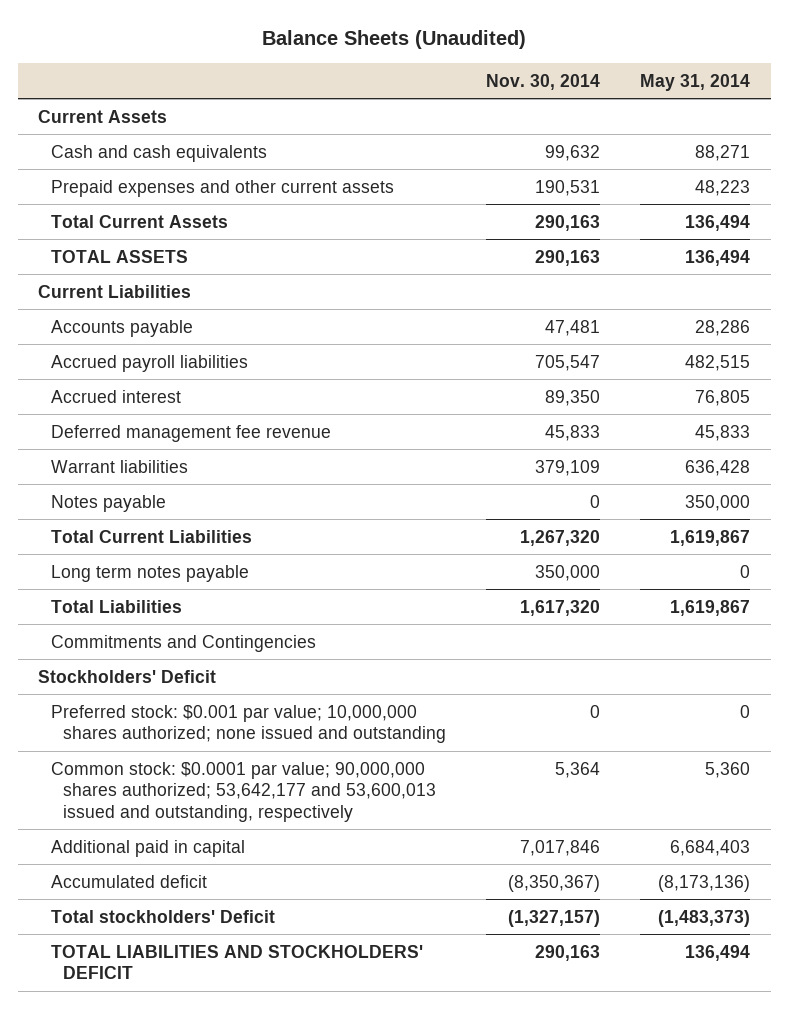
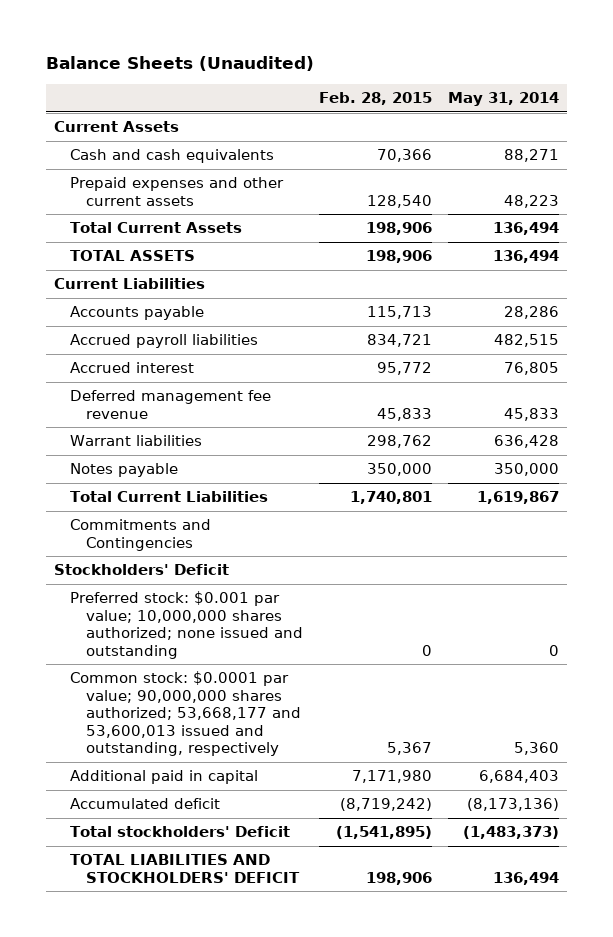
[486,73,601,90] Nov. 30, 2014 -> none
none -> [318,92,432,106] Feb. 28, 2015
[50,564,249,582] Long term notes payable -> none
[50,599,182,613] Total Liabilities -> none
[50,761,437,822] Common stock: $0.0001 par value; 90,000,000 shares authorized; 53,642,177 and 53,600,013 issued and outstanding, respectively -> [70,671,301,757] Common stock: $0.0001 par value; 90,000,000 shares authorized; 53,668,177 and 53,600,013 issued and outstanding, respectively

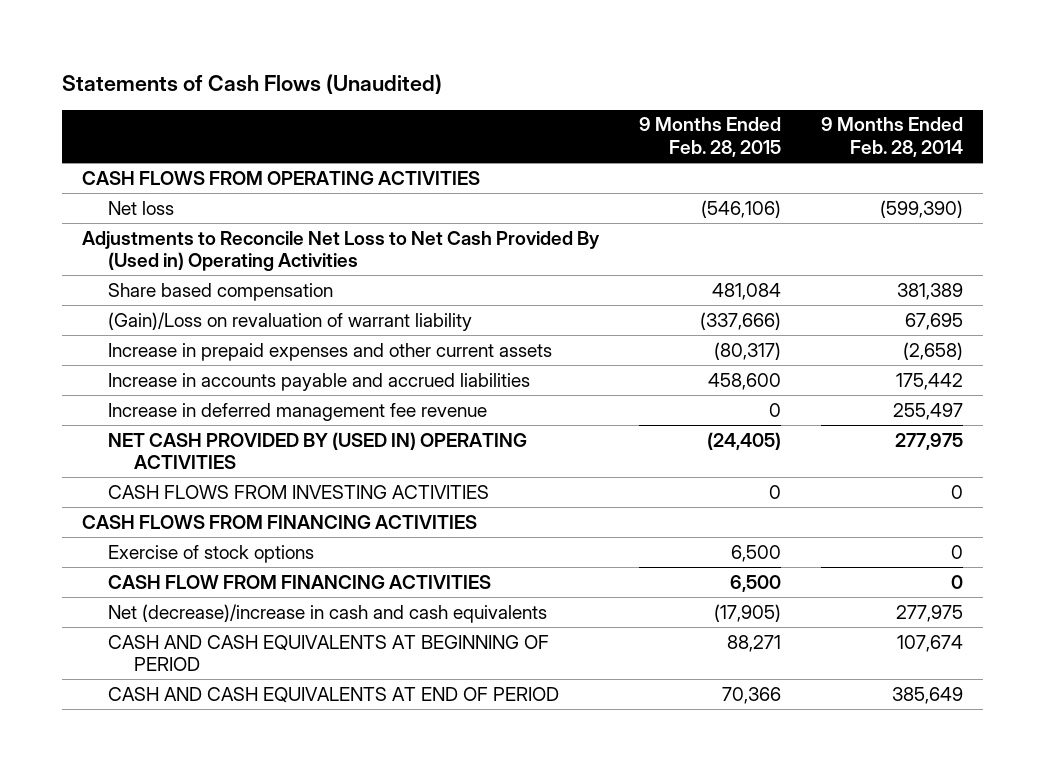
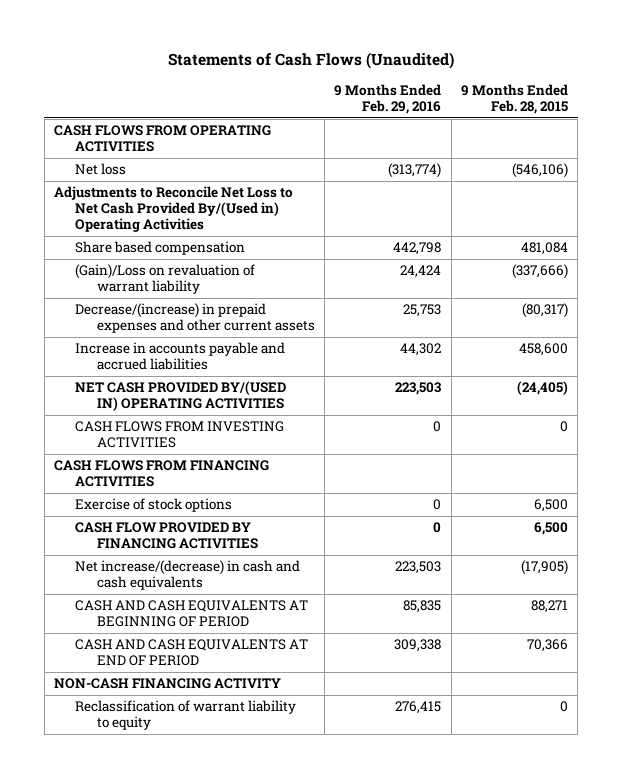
[821,117,964,158] 9 Months Ended Feb. 28, 2014 -> none
none -> [334,84,442,115] 9 Months Ended Feb. 29, 2016
[81,230,600,272] Adjustments to Reconcile Net Loss to Net Cash Provided By (Used in) Operating Activities -> [54,186,294,233] Adjustments to Reconcile Net Loss to Net Cash Provided By/(Used in) Operating Activities
[107,342,552,361] Increase in prepaid expenses and other current assets -> [75,303,315,334] Decrease/(increase) in prepaid expenses and other current assets
[107,402,487,421] Increase in deferred management fee revenue -> none
[107,431,527,470] NET CASH PROVIDED BY (USED IN) OPERATING ACTIVITIES -> [75,381,287,412] NET CASH PROVIDED BY/(USED IN) OPERATING ACTIVITIES
[107,574,491,589] CASH FLOW FROM FINANCING ACTIVITIES -> [75,522,258,550] CASH FLOW PROVIDED BY FINANCING ACTIVITIES
[107,603,547,623] Net (decrease)/increase in cash and cash equivalents -> [75,560,301,591] Net increase/(decrease) in cash and cash equivalents
none -> [54,678,282,690] NON-CASH FINANCING ACTIVITY
none -> [75,700,297,731] Reclassification of warrant liability to equity

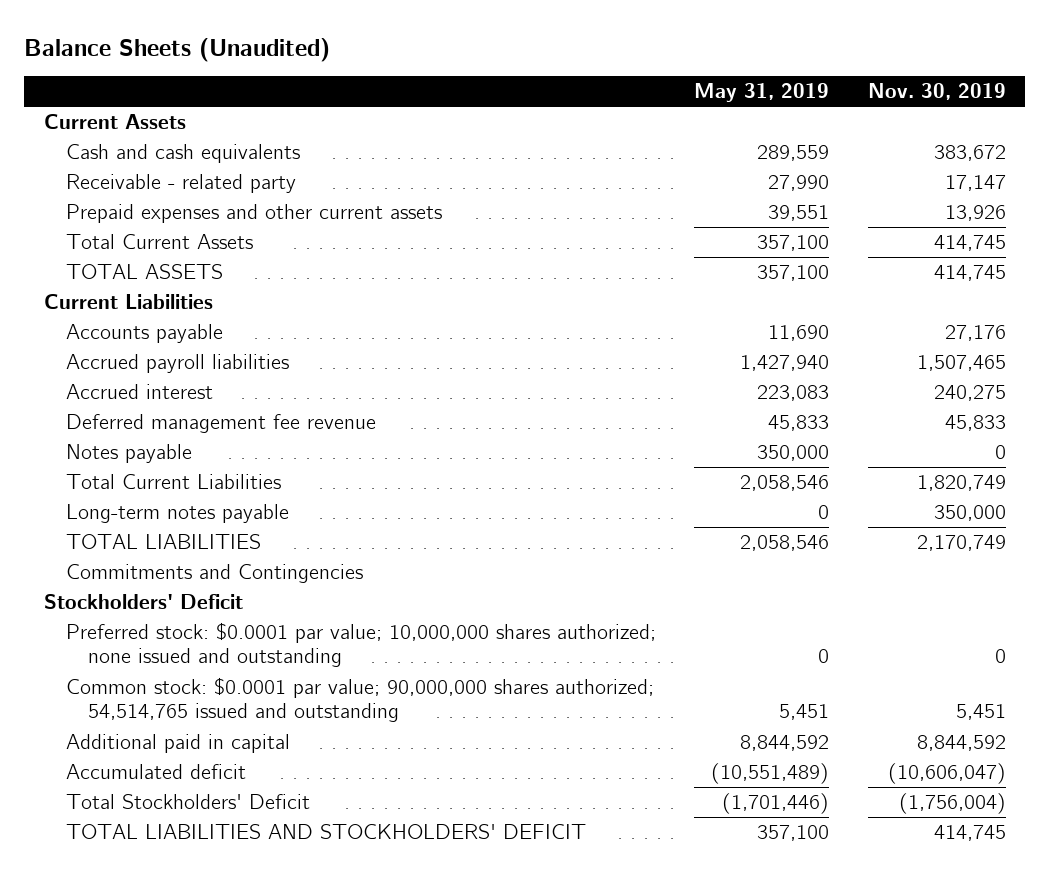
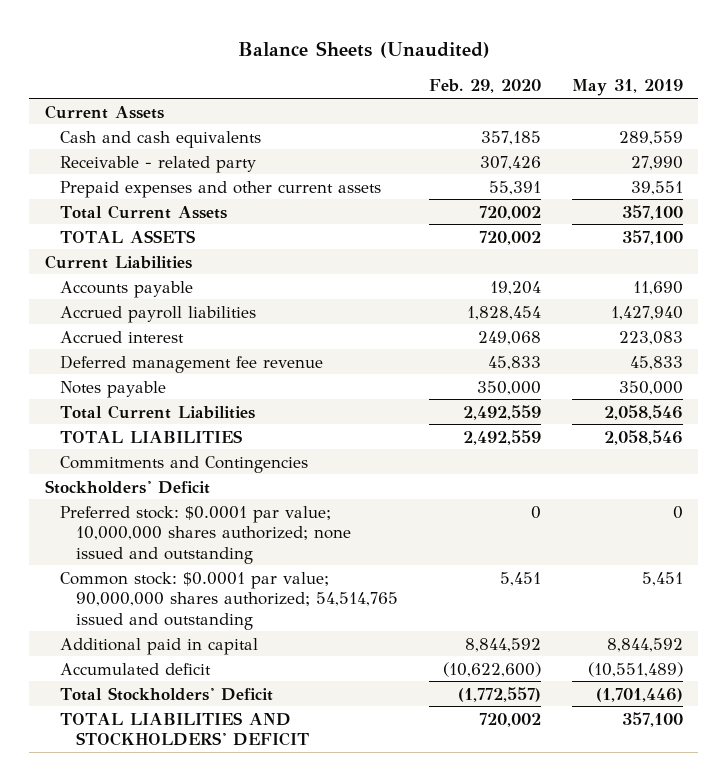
[867,83,1006,101] Nov. 30, 2019 -> none
none -> [428,79,541,94] Feb. 29, 2020
[65,504,289,524] Long-term notes payable -> none

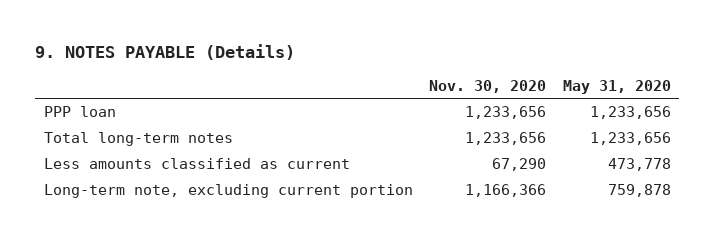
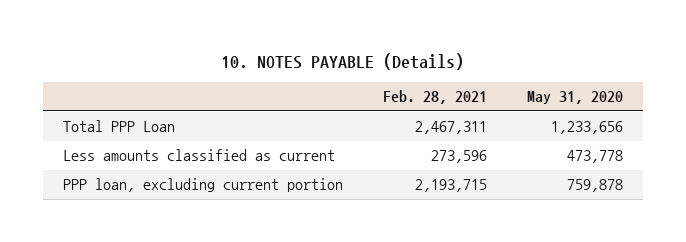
[35,43,296,60] 9. NOTES PAYABLE (Details) -> [220,52,464,70] 10. NOTES PAYABLE (Details)
[429,79,547,93] Nov. 30, 2020 -> none
none -> [382,90,487,105] Feb. 28, 2021
[43,132,233,147] Total long-term notes -> none
[43,106,116,118] PPP loan -> [62,120,175,133] Total PPP Loan
[43,184,413,199] Long-term note, excluding current portion -> [62,178,343,193] PPP loan, excluding current portion

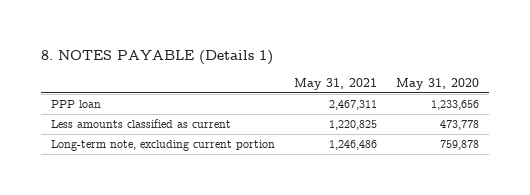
[220,52,464,70] 10. NOTES PAYABLE (Details) -> [41,50,274,66] 8. NOTES PAYABLE (Details 1)
[382,90,487,105] Feb. 28, 2021 -> none
none -> [294,77,378,90] May 31, 2021
[62,120,175,133] Total PPP Loan -> [50,100,101,109] PPP loan
[62,178,343,193] PPP loan, excluding current portion -> [50,140,275,152] Long-term note, excluding current portion

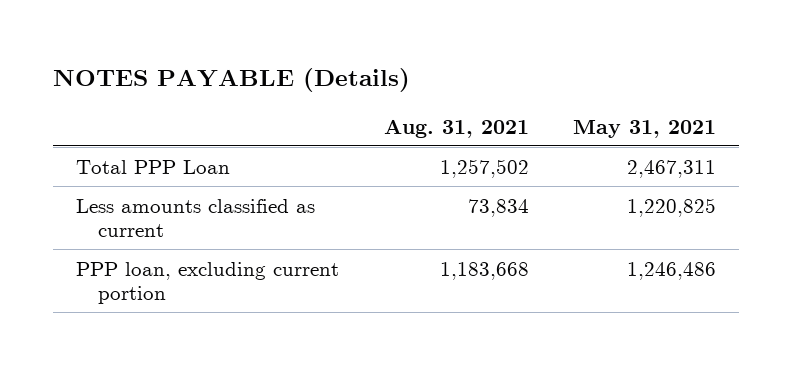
[41,50,274,66] 8. NOTES PAYABLE (Details 1) -> [53,68,411,93] NOTES PAYABLE (Details)
[396,77,480,90] May 31, 2020 -> none
none -> [383,118,529,138] Aug. 31, 2021
[50,100,101,109] PPP loan -> [75,159,230,174] Total PPP Loan
[50,140,275,152] Long-term note, excluding current portion -> [75,261,339,304] PPP loan, excluding current portion

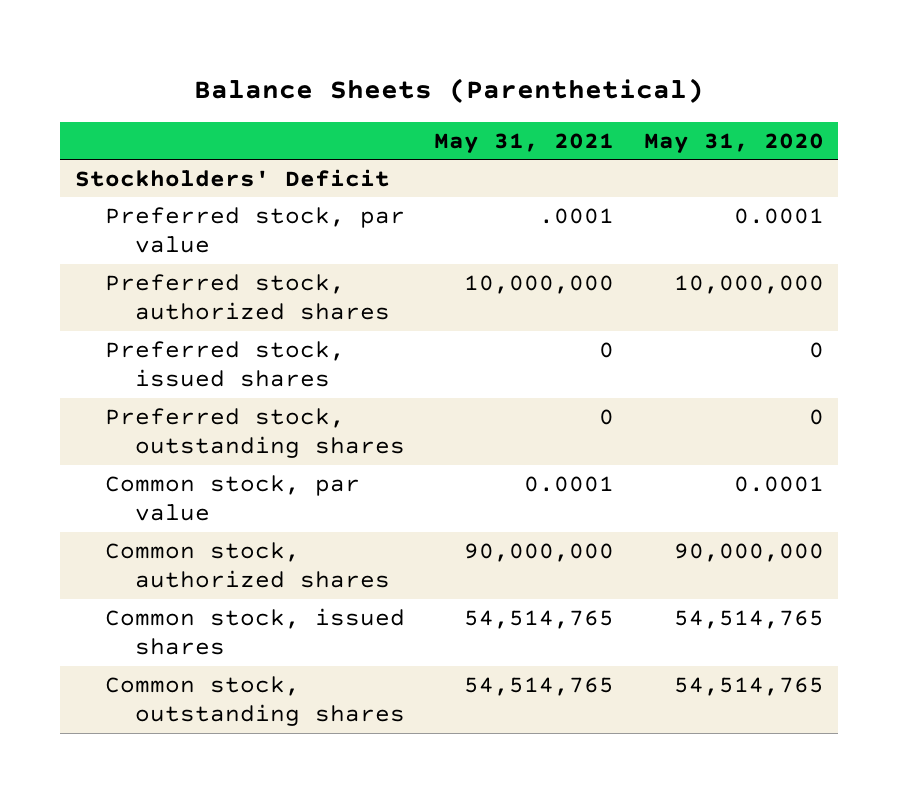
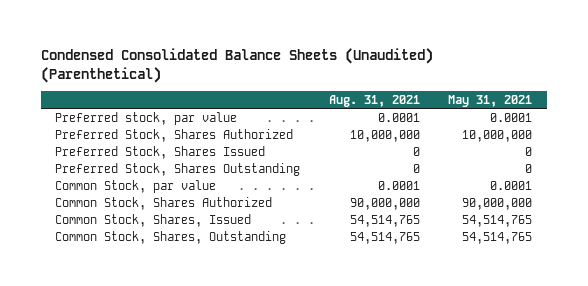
[194,78,705,104] Balance Sheets (Parenthetical) -> [41,47,434,83] Condensed Consolidated Balance Sheets (Unaudited) (Parenthetical)
[643,133,824,154] May 31, 2020 -> none
none -> [328,94,420,107] Aug. 31, 2021
[75,168,391,187] Stockholders' Deficit -> none
[539,207,615,224] .0001 -> [490,112,533,122] 0.0001
[105,273,391,321] Preferred stock, authorized shares -> [55,128,294,142] Preferred Stock, Shares Authorized
[105,340,346,388] Preferred stock, issued shares -> [55,145,266,159] Preferred Stock, Shares Issued
[105,407,406,459] Preferred stock, outstanding shares -> [55,162,301,176] Preferred Stock, Shares Outstanding
[105,474,361,522] Common stock, par value -> [55,179,217,193] Common Stock, par value
[105,541,391,589] Common stock, authorized shares -> [55,196,273,210] Common Stock, Shares Authorized
[105,607,406,656] Common stock, issued shares -> [55,213,252,227] Common Stock, Shares, Issued
[105,675,406,727] Common stock, outstanding shares -> [55,230,287,244] Common Stock, Shares, Outstanding

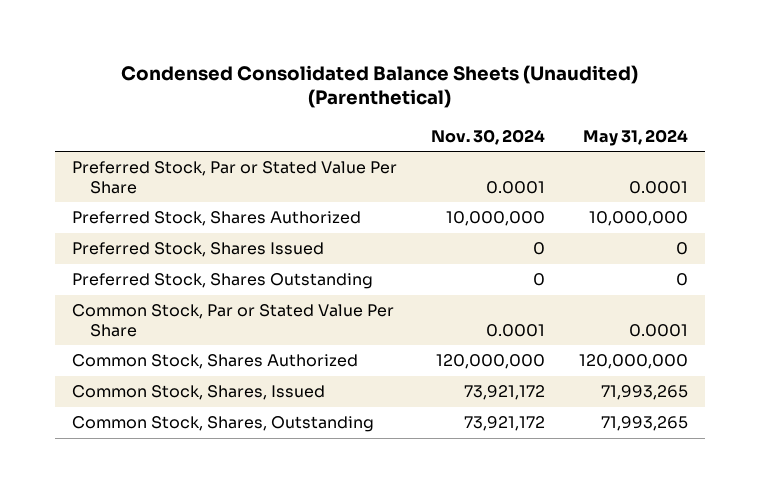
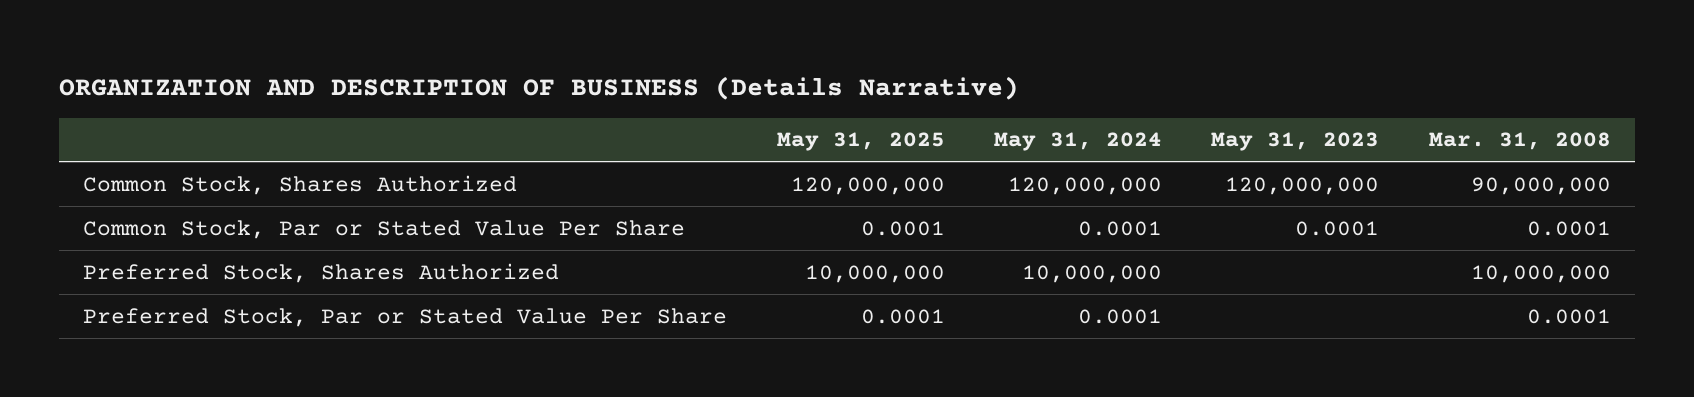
[120,64,638,109] Condensed Consolidated Balance Sheets (Unaudited) (Parenthetical) -> [58,75,1019,100] ORGANIZATION AND DESCRIPTION OF BUSINESS (Details Narrative)
[430,128,545,145] Nov. 30, 2024 -> none
none -> [776,132,945,152] May 31, 2025
none -> [1211,132,1380,152] May 31, 2023
none -> [1428,132,1611,151] Mar. 31, 2008
[72,242,325,258] Preferred Stock, Shares Issued -> none
[72,273,374,290] Preferred Stock, Shares Outstanding -> none
[72,385,326,401] Common Stock, Shares, Issued -> none
[72,416,375,433] Common Stock, Shares, Outstanding -> none
[72,304,395,337] Common Stock, Par or Stated Value Per Share -> [83,219,686,239] Common Stock, Par or Stated Value Per Share
[72,211,362,227] Preferred Stock, Shares Authorized -> [83,262,560,283] Preferred Stock, Shares Authorized
[72,161,398,194] Preferred Stock, Par or Stated Value Per Share -> [83,307,728,327] Preferred Stock, Par or Stated Value Per Share

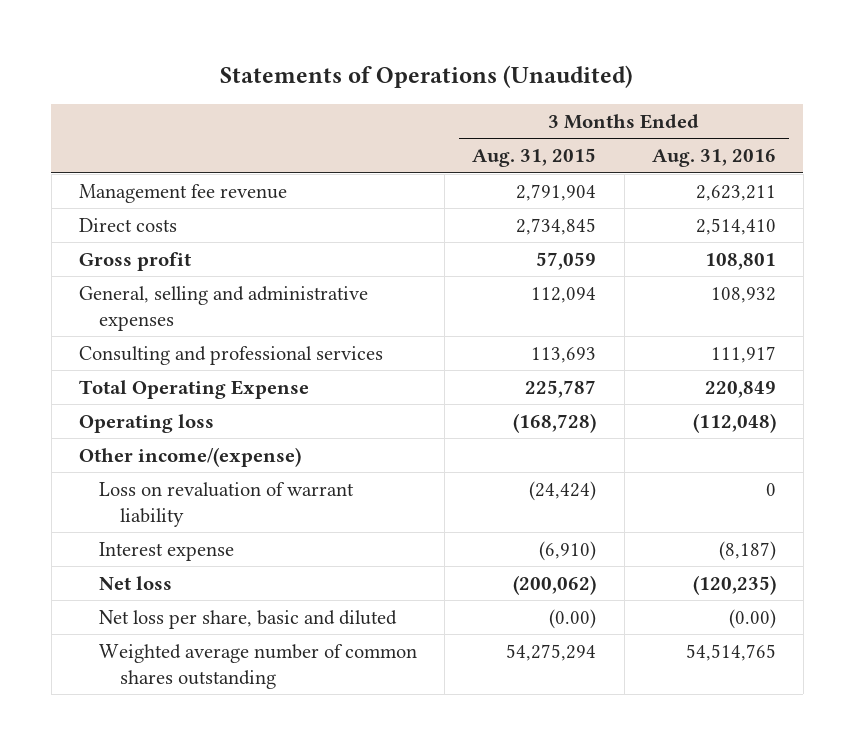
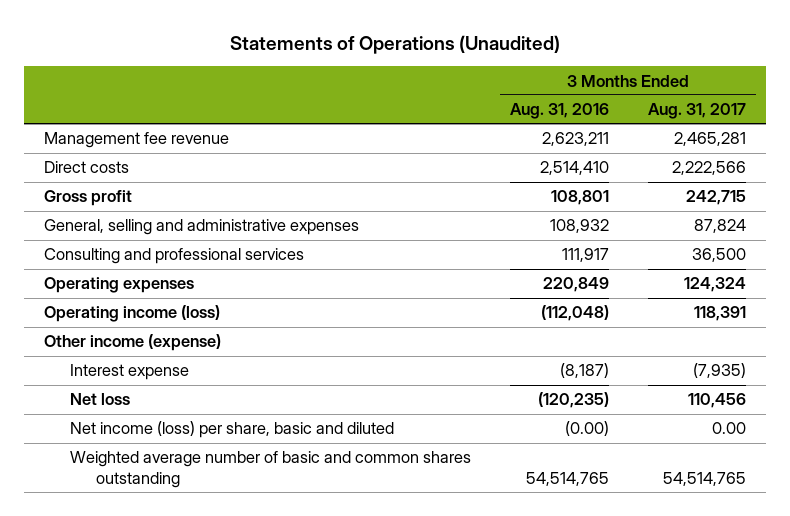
[472,148,597,168] Aug. 31, 2015 -> none
none -> [648,103,747,120] Aug. 31, 2017
[99,481,355,527] Loss on revaluation of warrant liability -> none
[78,379,309,399] Total Operating Expense -> [43,277,194,294] Operating expenses
[78,413,214,433] Operating loss -> [43,305,220,323] Operating income (loss)
[78,446,301,467] Other income/(expense) -> [43,334,221,352] Other income (expense)
[99,609,398,629] Net loss per share, basic and diluted -> [69,421,394,439] Net income (loss) per share, basic and diluted
[99,643,418,689] Weighted average number of common shares outstanding -> [69,451,471,489] Weighted average number of basic and common shares outstanding

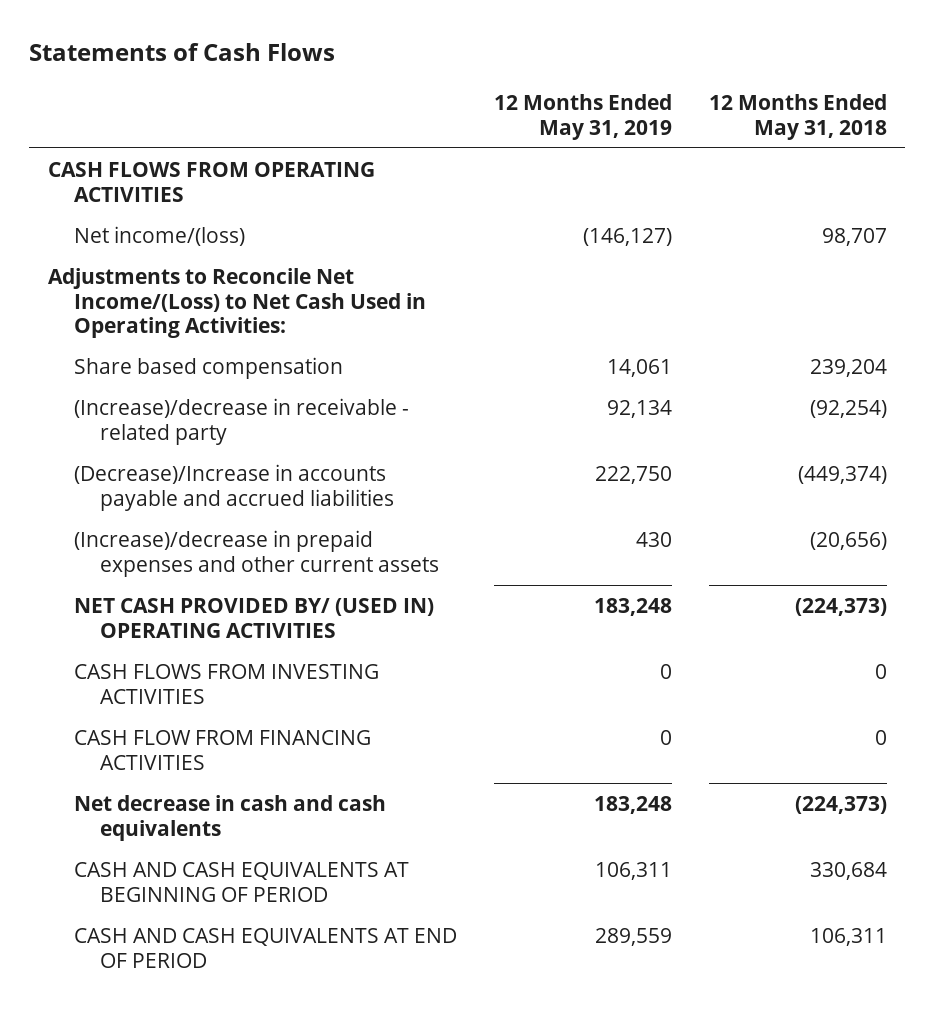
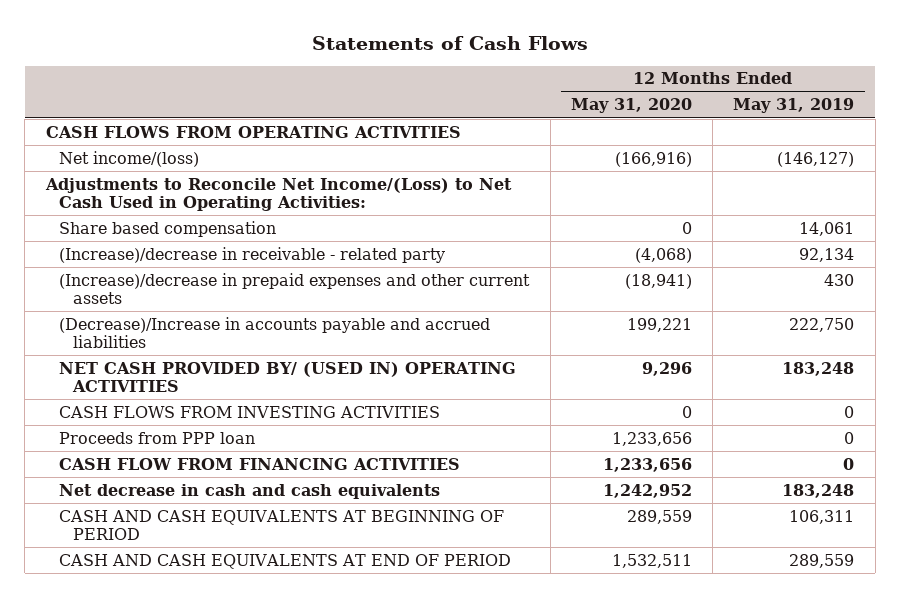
[708,93,887,140] 12 Months Ended May 31, 2018 -> none
none -> [570,98,692,114] May 31, 2020
[73,463,394,511] (Decrease)/Increase in accounts payable and accrued liabilities -> [59,316,491,349] (Decrease)/Increase in accounts payable and accrued liabilities
none -> [59,431,256,444] Proceeds from PPP loan

